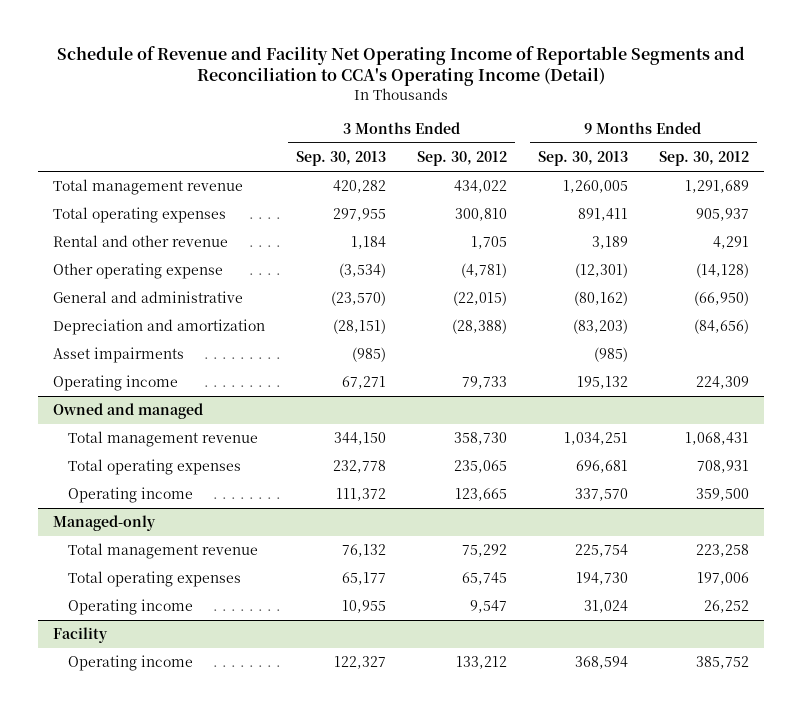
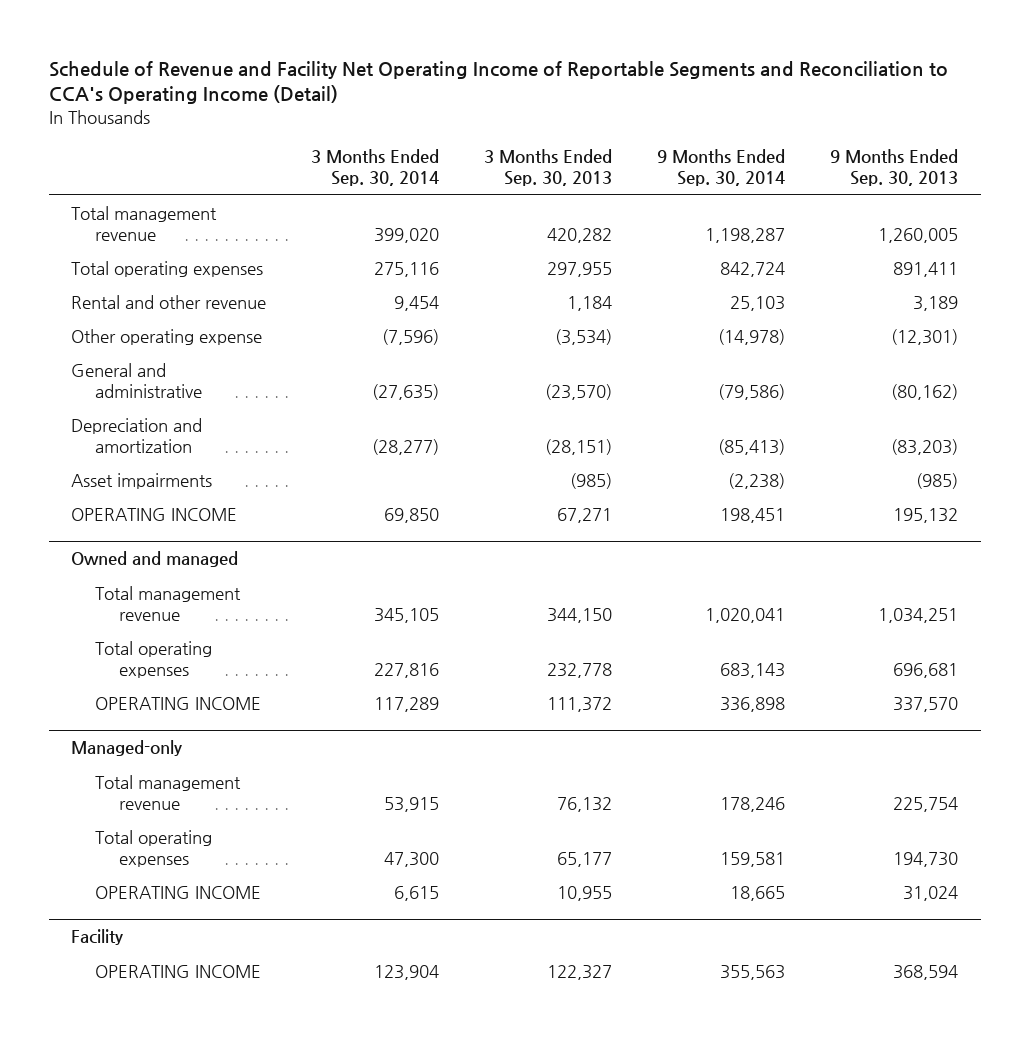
[417,151,508,167] Sep. 30, 2012 -> none
[658,151,749,167] Sep. 30, 2012 -> none
none -> [311,149,440,187] 3 Months Ended Sep. 30, 2014
none -> [657,149,786,187] 9 Months Ended Sep. 30, 2014
[53,375,179,392] Operating income -> [71,507,238,521] OPERATING INCOME
[67,487,193,504] Operating income -> [95,696,262,710] OPERATING INCOME
[67,599,193,616] Operating income -> [95,885,262,899] OPERATING INCOME
[67,655,193,672] Operating income -> [95,964,262,978] OPERATING INCOME

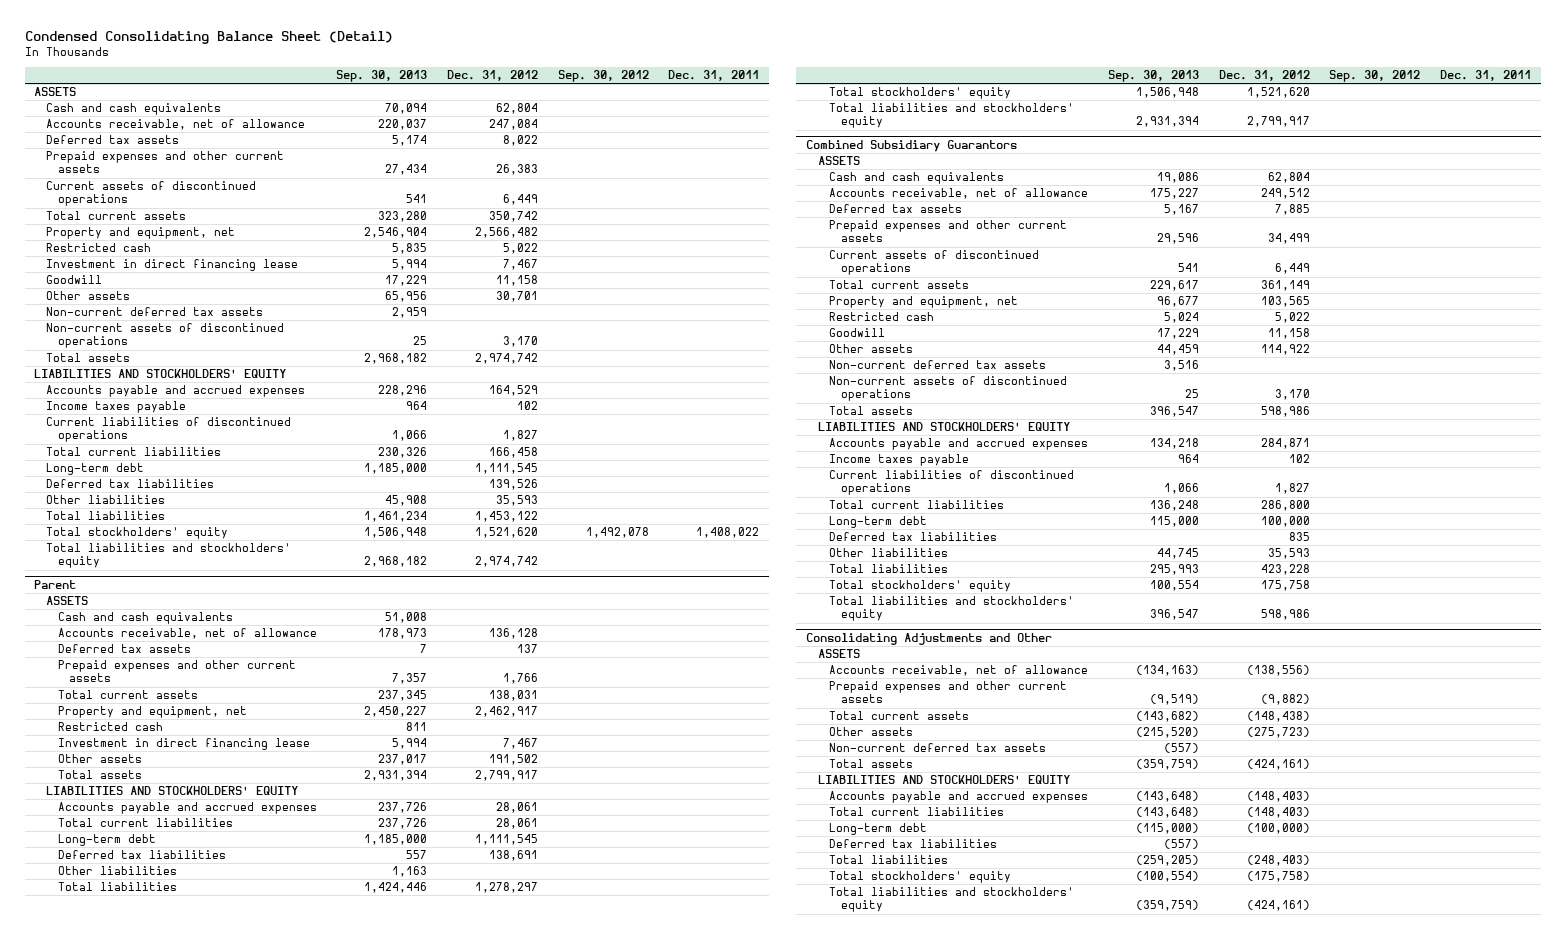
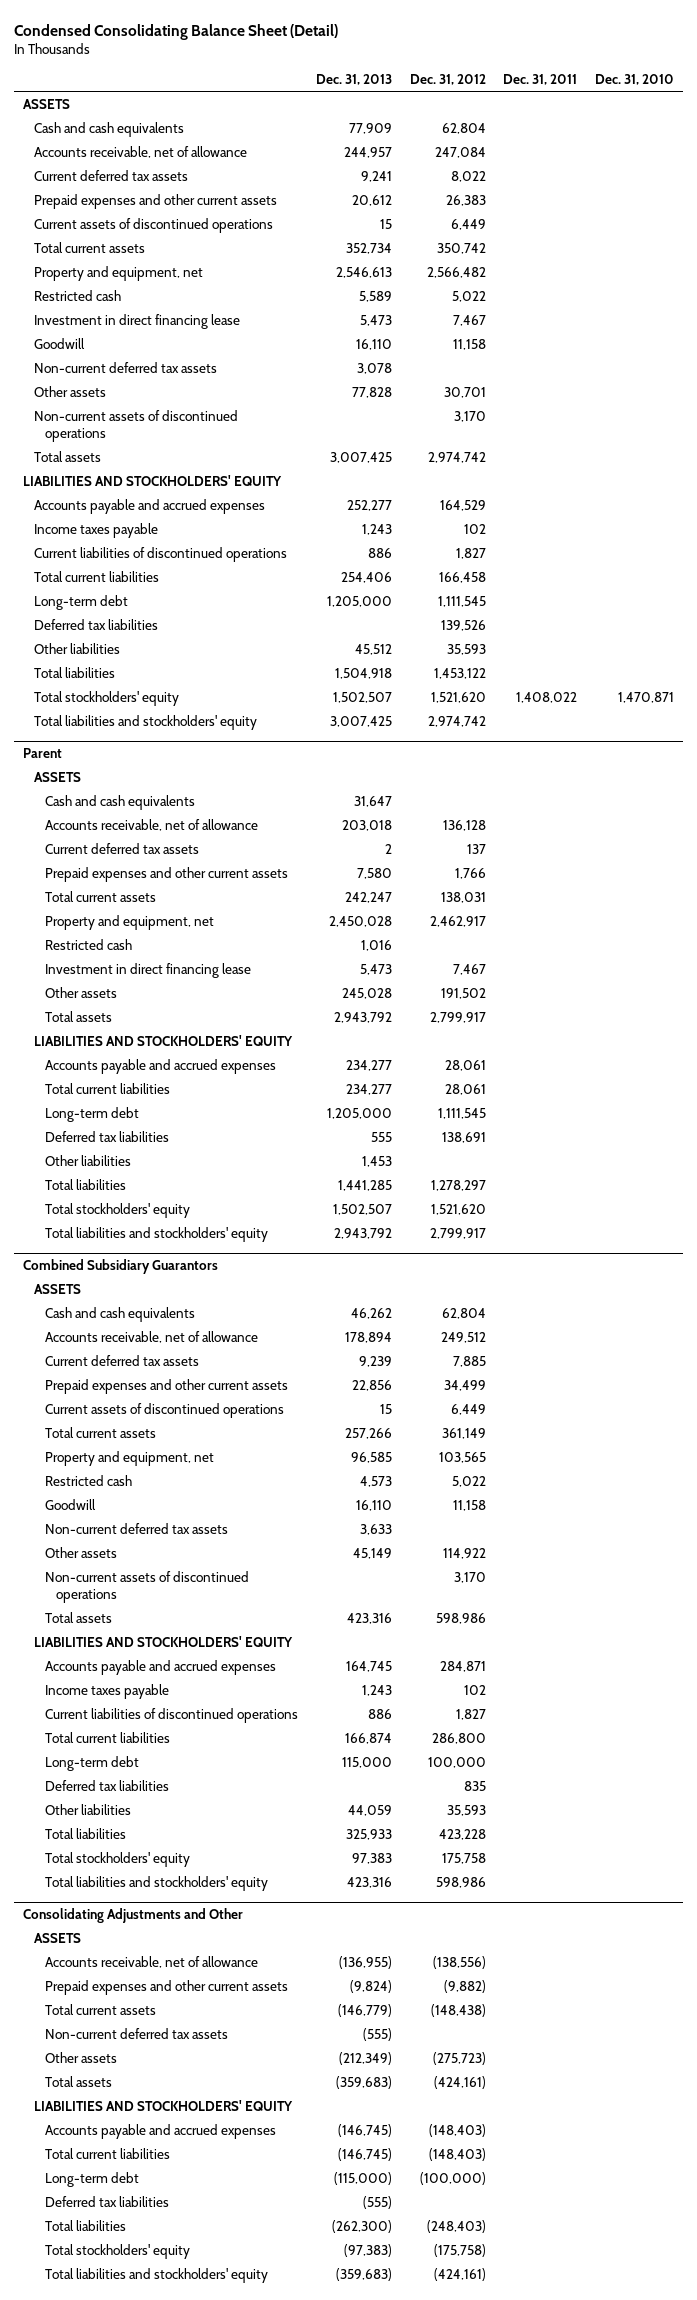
[336,70,428,83] Sep. 30, 2013 -> none
[557,70,649,83] Sep. 30, 2012 -> none
none -> [315,74,392,86] Dec. 31, 2013
none -> [595,74,675,86] Dec. 31, 2010
[46,135,180,145] Deferred tax assets -> [34,169,189,181] Current deferred tax assets
[46,291,131,301] Other assets -> [34,385,107,397] Other assets
[57,644,191,654] Deferred tax assets -> [45,842,200,854] Current deferred tax assets
[829,204,963,214] Deferred tax assets -> [45,1354,200,1366] Current deferred tax assets
[829,344,914,354] Other assets -> [45,1546,118,1558] Other assets
[829,727,914,737] Other assets -> [45,2051,118,2063] Other assets

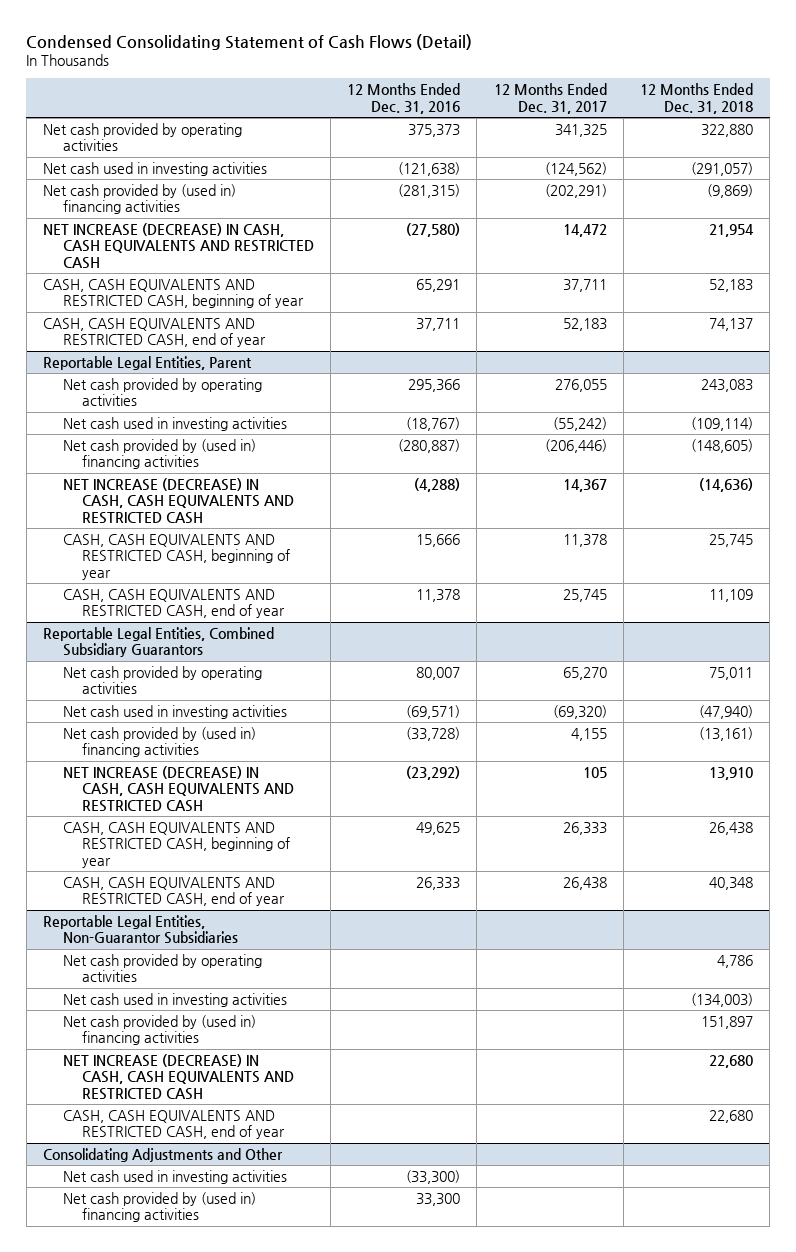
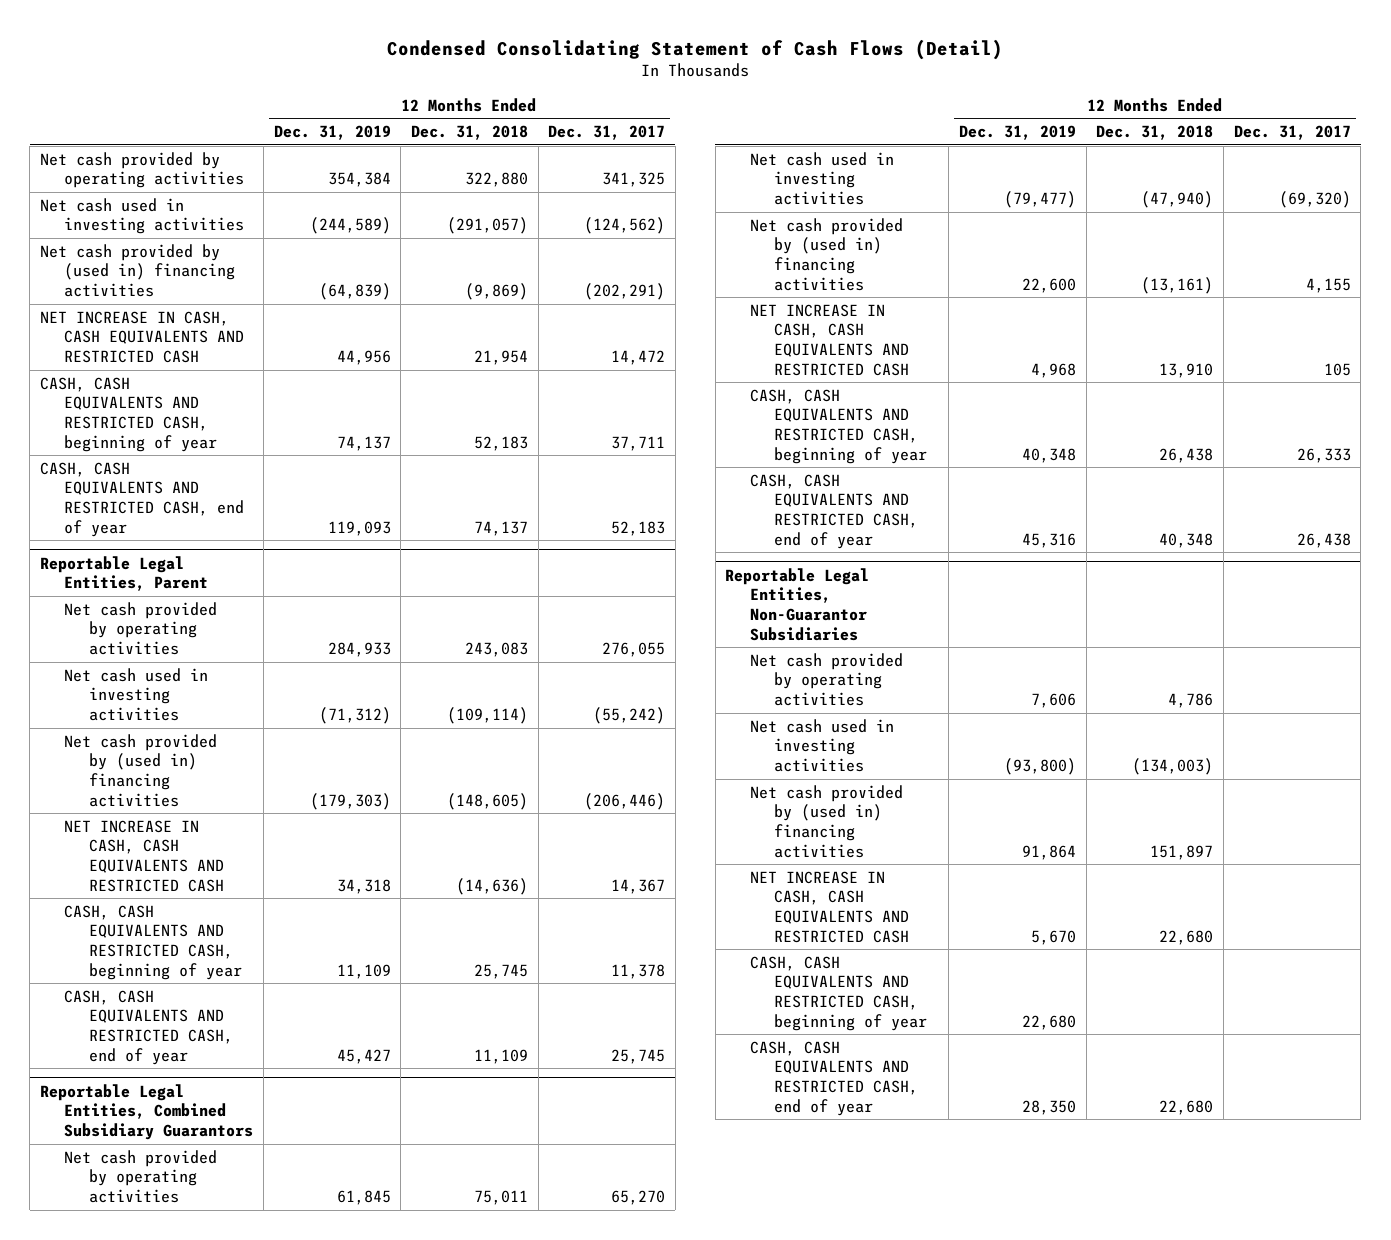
[347,83,461,114] 12 Months Ended Dec. 31, 2016 -> none
none -> [273,125,391,141] Dec. 31, 2019
[43,222,314,269] NET INCREASE (DECREASE) IN CASH, CASH EQUIVALENTS AND RESTRICTED CASH -> [39,310,245,364] NET INCREASE IN CASH, CASH EQUIVALENTS AND RESTRICTED CASH
[62,477,295,524] NET INCREASE (DECREASE) IN CASH, CASH EQUIVALENTS AND RESTRICTED CASH -> [64,819,224,892] NET INCREASE IN CASH, CASH EQUIVALENTS AND RESTRICTED CASH
[62,765,295,812] NET INCREASE (DECREASE) IN CASH, CASH EQUIVALENTS AND RESTRICTED CASH -> [749,303,910,376] NET INCREASE IN CASH, CASH EQUIVALENTS AND RESTRICTED CASH
[62,1053,295,1100] NET INCREASE (DECREASE) IN CASH, CASH EQUIVALENTS AND RESTRICTED CASH -> [749,870,910,943] NET INCREASE IN CASH, CASH EQUIVALENTS AND RESTRICTED CASH
none -> [749,955,928,1031] CASH, CASH EQUIVALENTS AND RESTRICTED CASH, beginning of year
[43,1147,284,1162] Consolidating Adjustments and Other -> none
[62,1169,287,1184] Net cash used in investing activities -> none
[62,1191,256,1223] Net cash provided by (used in) financing activities -> none

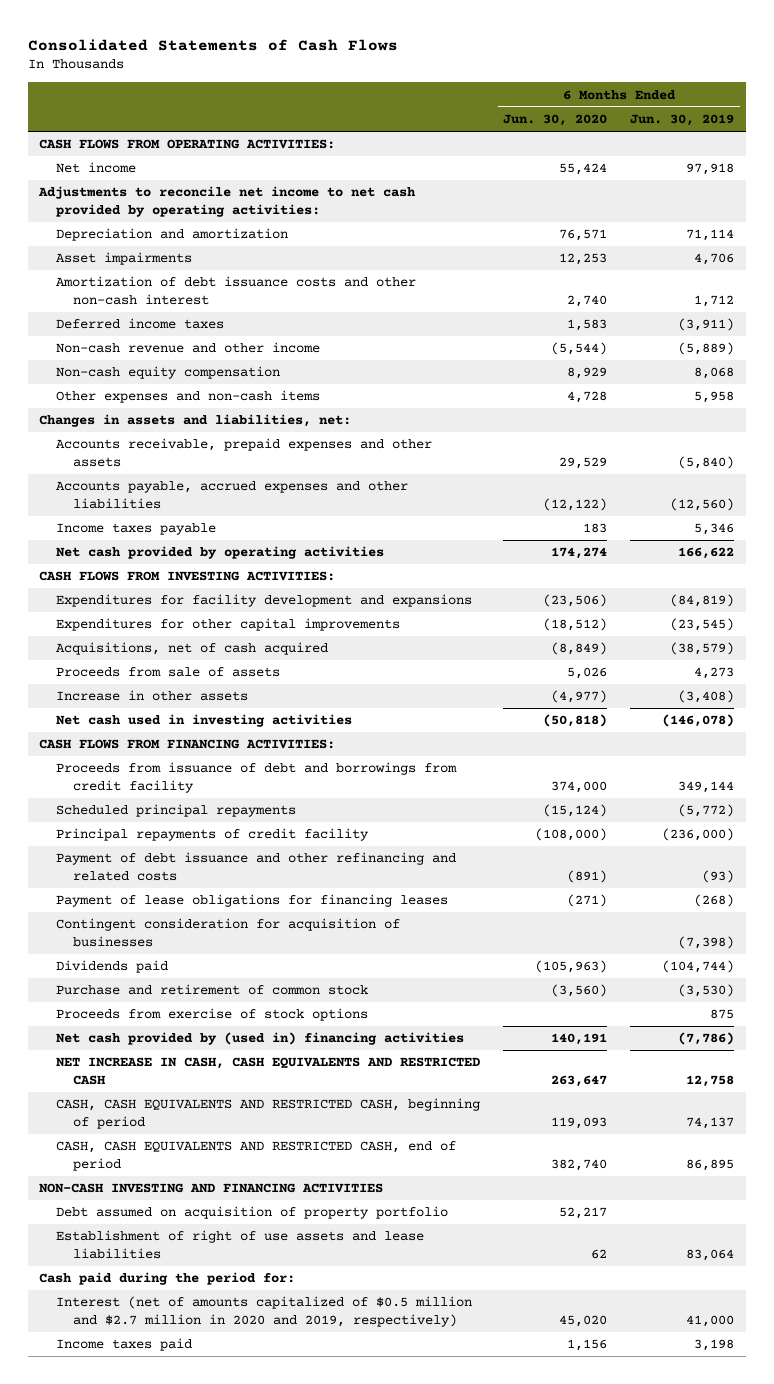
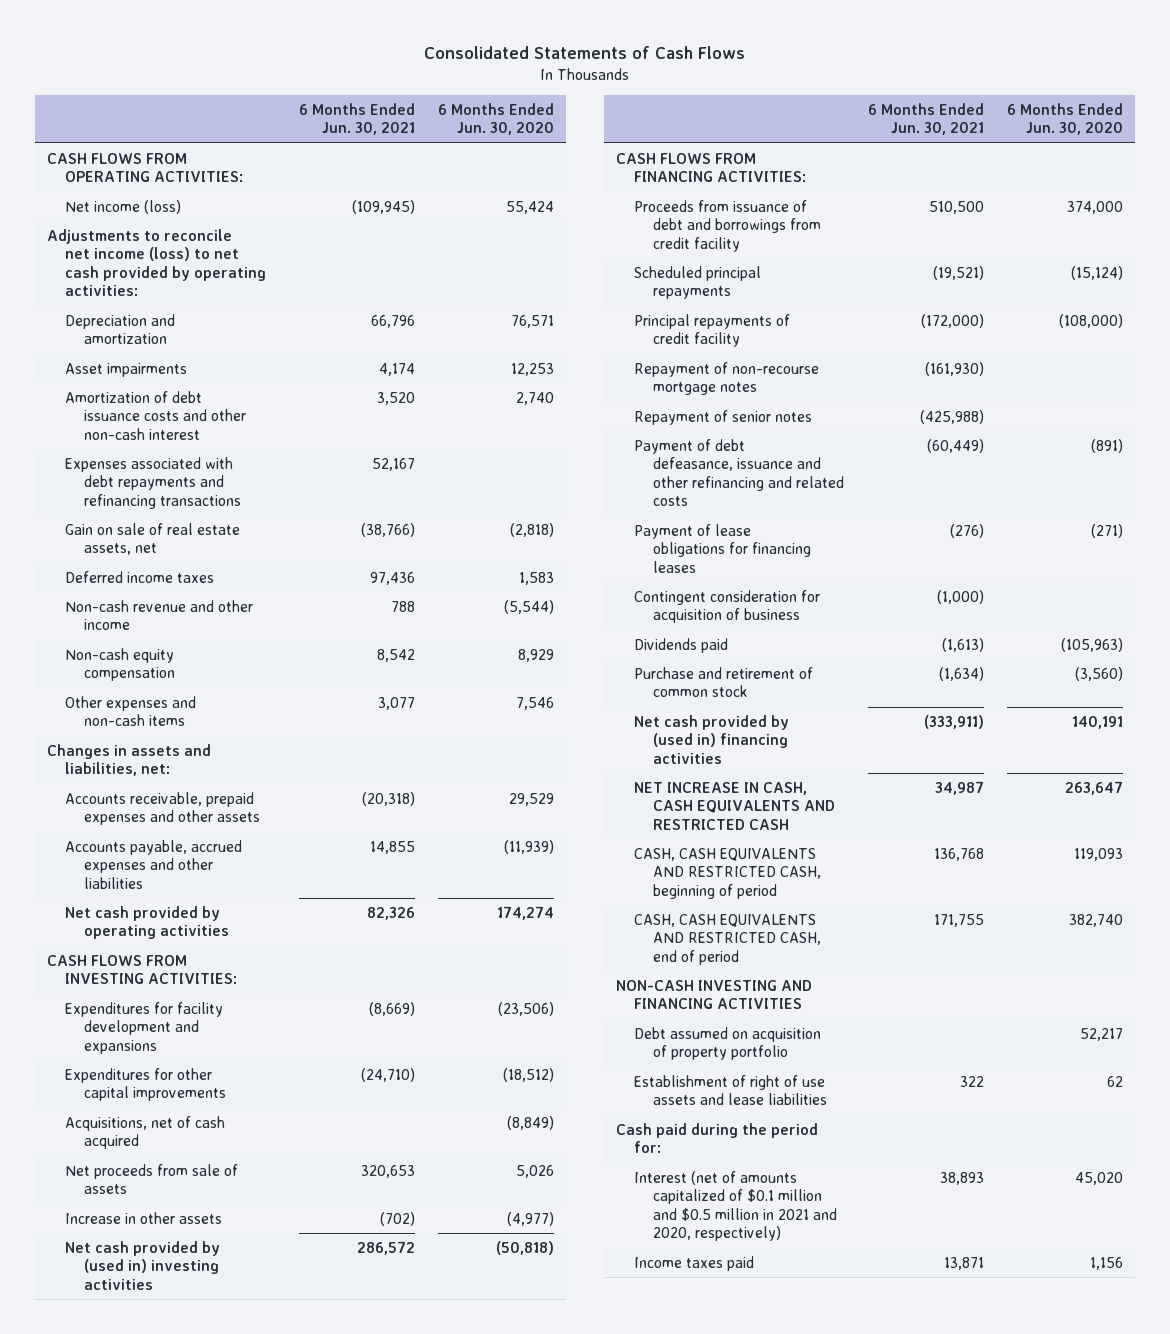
[630,114,735,127] Jun. 30, 2019 -> none
none -> [298,102,415,136] 6 Months Ended Jun. 30, 2021
[56,162,137,174] Net income -> [65,199,182,214] Net income (loss)
[38,186,417,218] Adjustments to reconcile net income to net cash provided by operating activities: -> [47,228,267,297] Adjustments to reconcile net income (loss) to net cash provided by operating activities:
none -> [65,456,241,509] Expenses associated with debt repayments and refinancing transactions
none -> [65,522,241,556] Gain on sale of real estate assets, net
[567,391,608,404] 4,728 -> [516,696,555,710] 7,546
[56,523,217,536] Income taxes payable -> none
[543,498,608,512] (12,122) -> [504,839,555,854] (11,939)
[56,667,281,678] Proceeds from sale of assets -> [65,1163,239,1195] Net proceeds from sale of assets
[56,714,353,728] Net cash used in investing activities -> [65,1240,221,1290] Net cash provided by (used in) investing activities
none -> [634,361,820,396] Repayment of non-recourse mortgage notes
none -> [634,409,813,425] Repayment of senior notes
[56,852,457,882] Payment of debt issuance and other refinancing and related costs -> [634,438,844,507] Payment of debt defeasance, issuance and other refinancing and related costs
[56,918,401,948] Contingent consideration for acquisition of businesses -> [634,589,821,624] Contingent consideration for acquisition of business
[56,1008,369,1022] Proceeds from exercise of stock options -> none
[56,1296,473,1328] Interest (net of amounts capitalized of $0.5 million and $2.7 million in 2020 and 2019, respectively) -> [634,1170,837,1242] Interest (net of amounts capitalized of $0.1 million and $0.5 million in 2021 and 2020, respectively)

